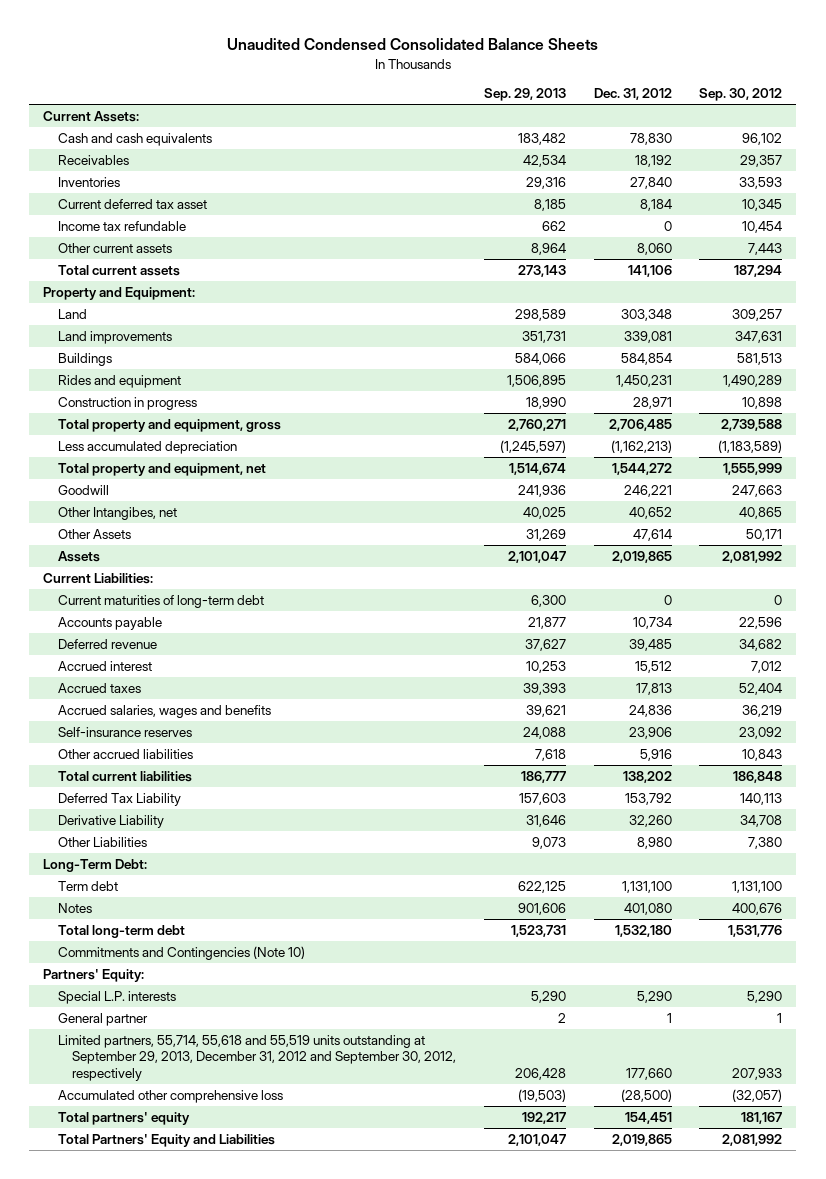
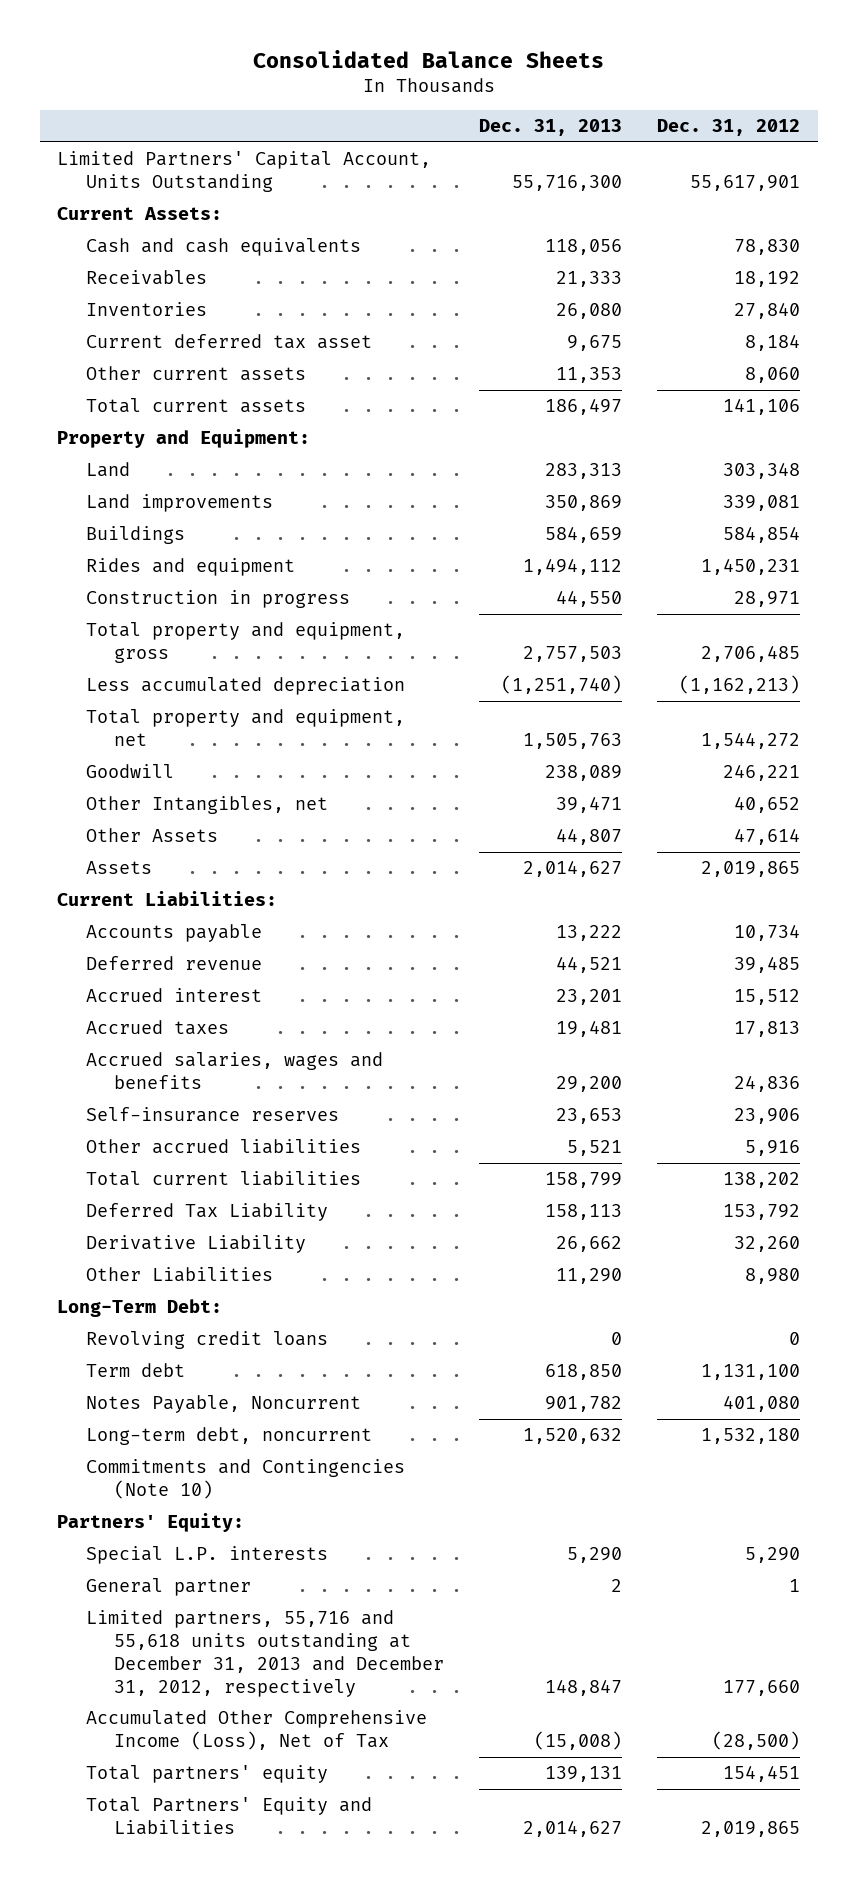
[226,38,598,51] Unaudited Condensed Consolidated Balance Sheets -> [252,49,604,68] Consolidated Balance Sheets
[483,88,566,102] Sep. 29, 2013 -> none
[699,88,783,102] Sep. 30, 2012 -> none
none -> [479,119,623,137] Dec. 31, 2013
none -> [57,151,432,193] Limited Partners' Capital Account, Units Outstanding
[57,220,186,231] Income tax refundable -> none
[57,506,177,520] Other Intangibes, net -> [85,796,328,815] Other Intangibles, net
[57,594,264,608] Current maturities of long-term debt -> none
none -> [85,1331,328,1350] Revolving credit loans
[57,902,92,913] Notes -> [85,1395,361,1414] Notes Payable, Noncurrent
[57,924,185,938] Total long-term debt -> [85,1427,372,1446] Long-term debt, noncurrent
[57,1034,457,1081] Limited partners, 55,714, 55,618 and 55,519 units outstanding at September 29, 2013, December 31, 2012 and September 30, 2012, respectively -> [85,1610,445,1697] Limited partners, 55,716 and 55,618 units outstanding at December 31, 2013 and December 31, 2012, respectively
[57,1089,283,1103] Accumulated other comprehensive loss -> [85,1710,427,1751] Accumulated Other Comprehensive Income (Loss), Net of Tax

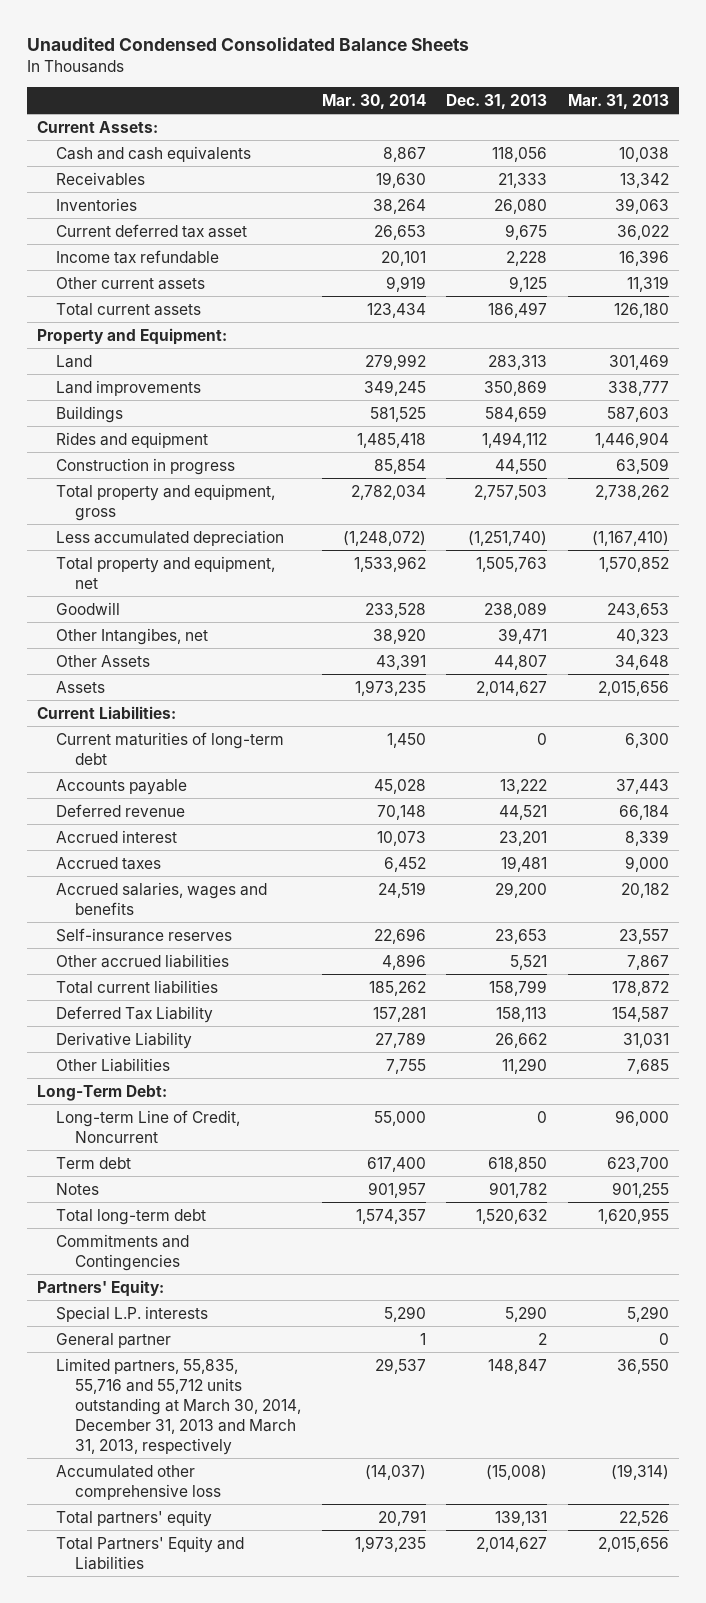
[252,49,604,68] Consolidated Balance Sheets -> [26,36,469,51] Unaudited Condensed Consolidated Balance Sheets
[657,119,801,137] Dec. 31, 2012 -> none
none -> [321,93,426,109] Mar. 30, 2014
none -> [567,93,669,109] Mar. 31, 2013
[57,151,432,193] Limited Partners' Capital Account, Units Outstanding -> none
none -> [55,249,219,264] Income tax refundable
[556,367,623,384] 11,353 -> [509,275,548,292] 9,125
[85,796,328,815] Other Intangibles, net -> [55,627,208,645] Other Intangibes, net
none -> [55,731,284,765] Current maturities of long-term debt
[85,1331,328,1350] Revolving credit loans -> [55,1109,240,1143] Long-term Line of Credit, Noncurrent
[85,1395,361,1414] Notes Payable, Noncurrent -> [55,1182,99,1195] Notes
[85,1427,372,1446] Long-term debt, noncurrent -> [55,1208,206,1225] Total long-term debt
[85,1459,405,1500] Commitments and Contingencies (Note 10) -> [55,1233,189,1271] Commitments and Contingencies
[85,1610,445,1697] Limited partners, 55,716 and 55,618 units outstanding at December 31, 2013 and December 31, 2012, respectively -> [55,1357,301,1455] Limited partners, 55,835, 55,716 and 55,712 units outstanding at March 30, 2014, December 31, 2013 and March 31, 2013, respectively
[85,1710,427,1751] Accumulated Other Comprehensive Income (Loss), Net of Tax -> [55,1464,221,1500] Accumulated other comprehensive loss

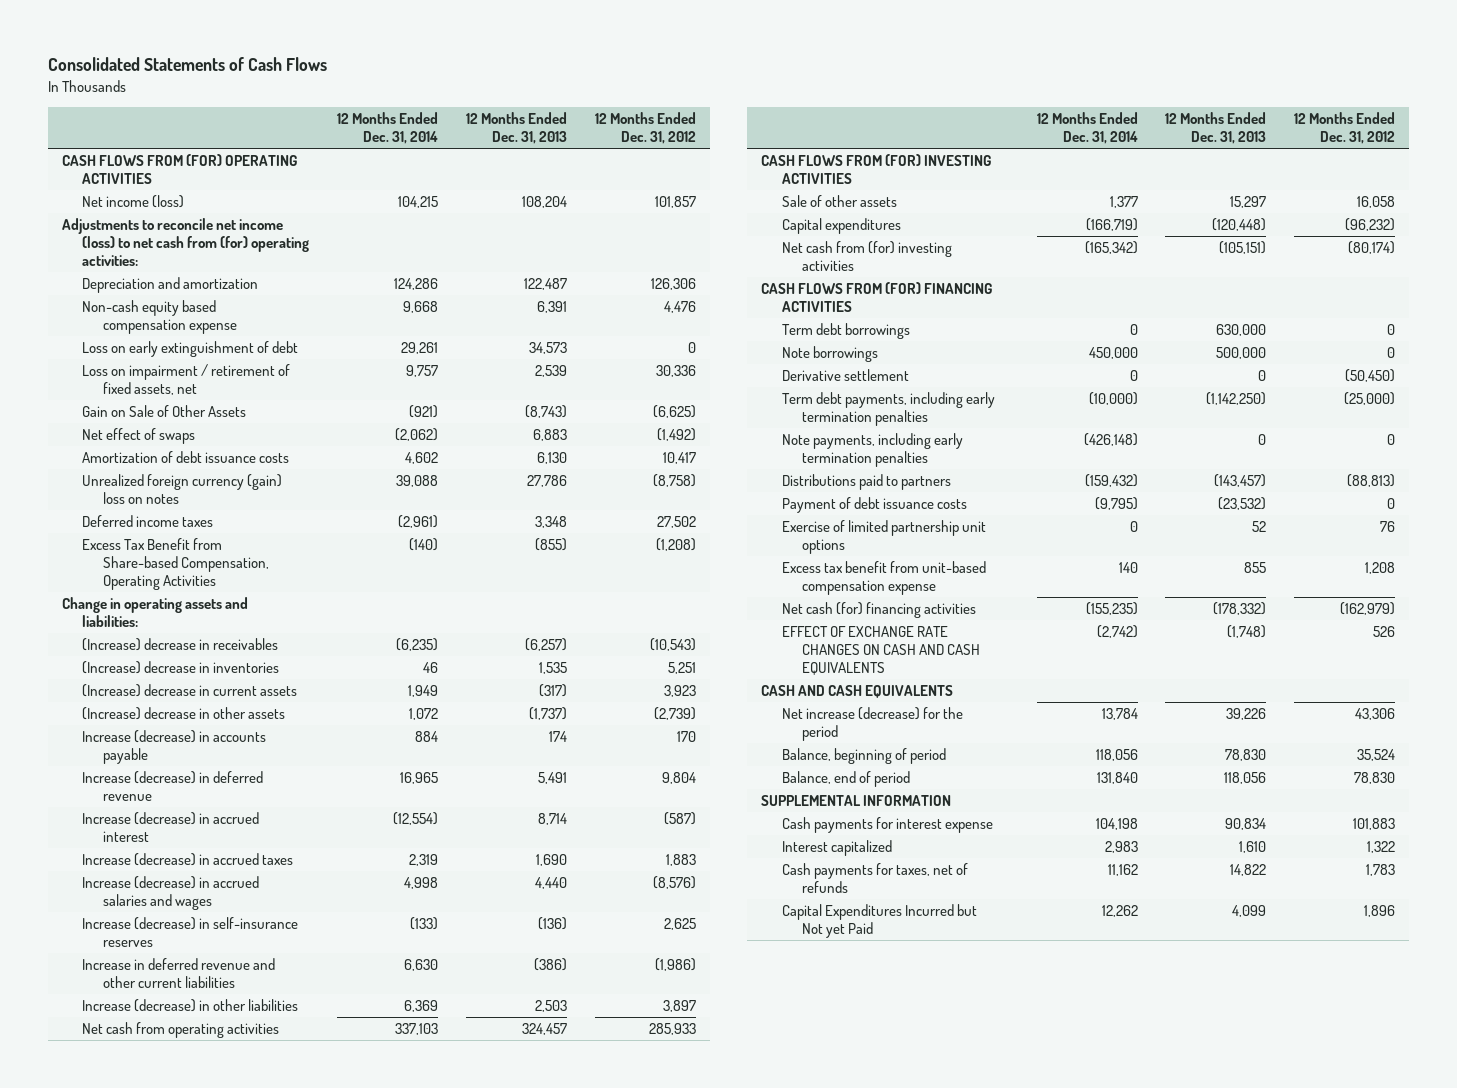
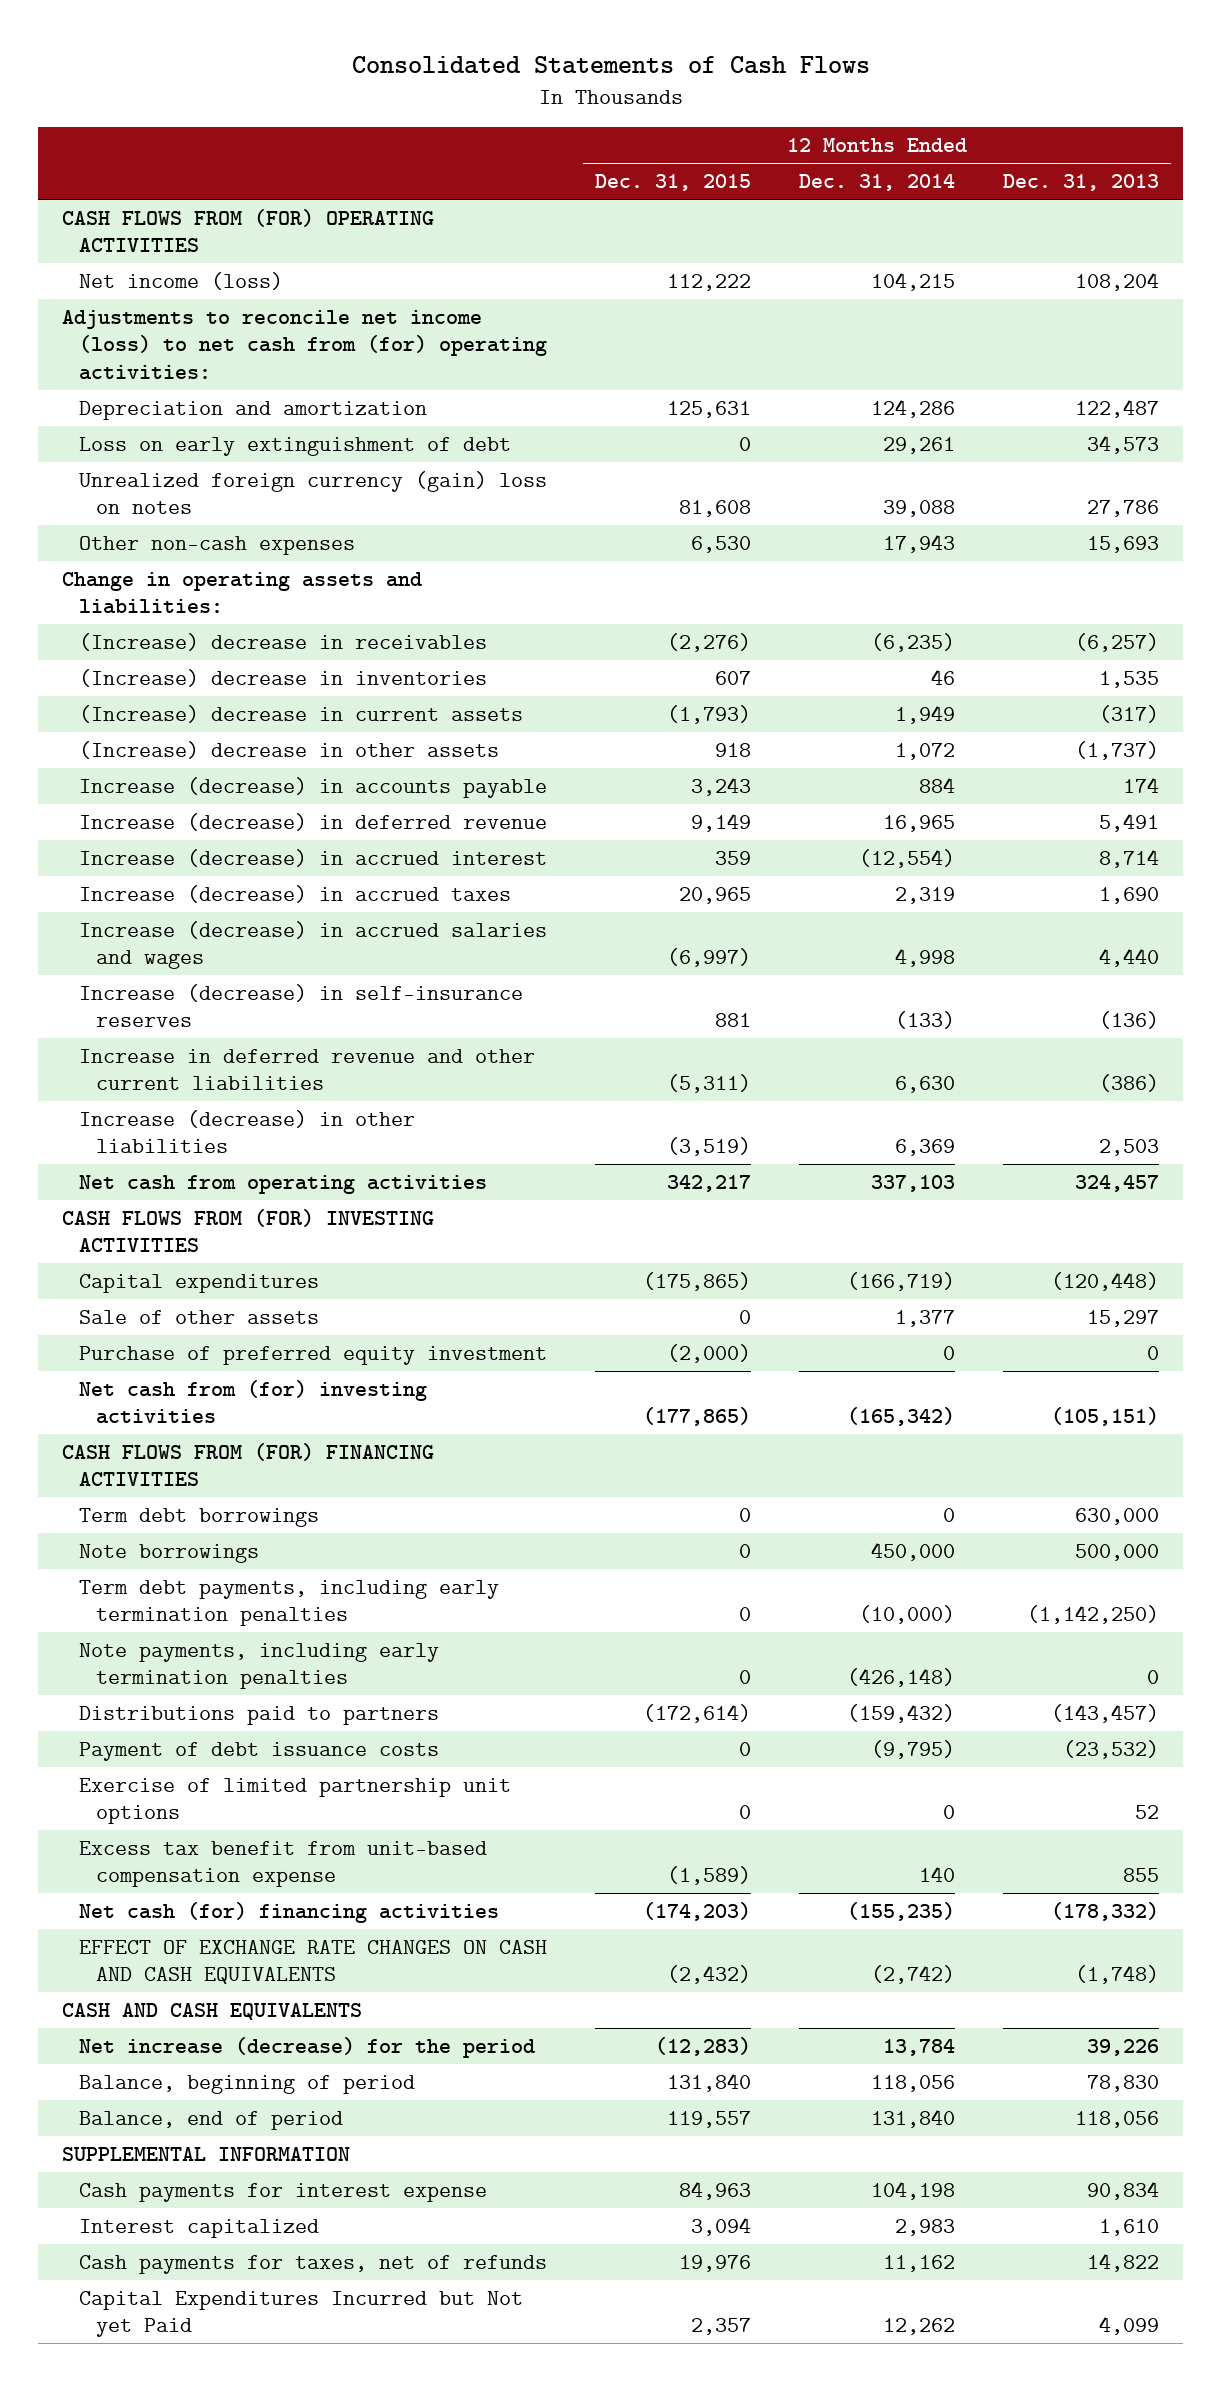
[594,111,696,144] 12 Months Ended Dec. 31, 2012 -> none
none -> [595,174,752,192] Dec. 31, 2015
[82,300,238,335] Non-cash equity based compensation expense -> none
[82,364,291,396] Loss on impairment / retirement of fixed assets, net -> none
[82,405,247,418] Gain on Sale of Other Assets -> none
[82,428,196,445] Net effect of swaps -> none
[82,451,290,464] Amortization of debt issuance costs -> none
[82,515,214,528] Deferred income taxes -> none
[82,538,270,591] Excess Tax Benefit from Share-based Compensation, Operating Activities -> none
none -> [79,536,356,556] Other non-cash expenses
[781,195,897,208] Sale of other assets -> [79,1310,320,1325] Sale of other assets
none -> [79,1346,548,1366] Purchase of preferred equity investment
[781,369,909,382] Derivative settlement -> none

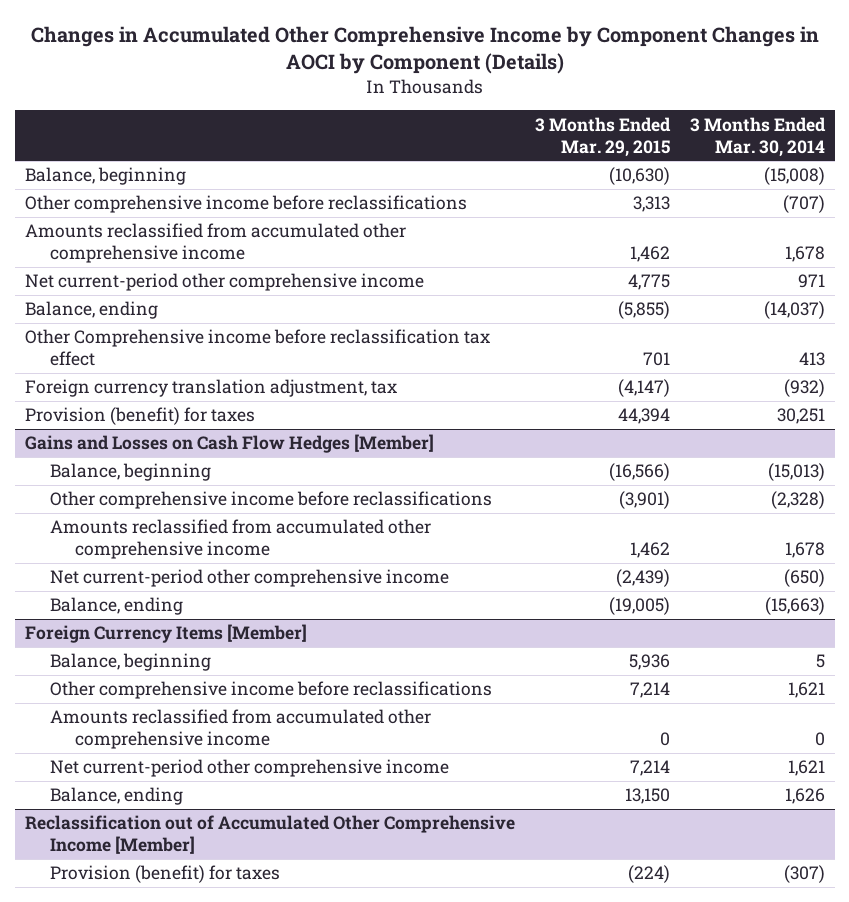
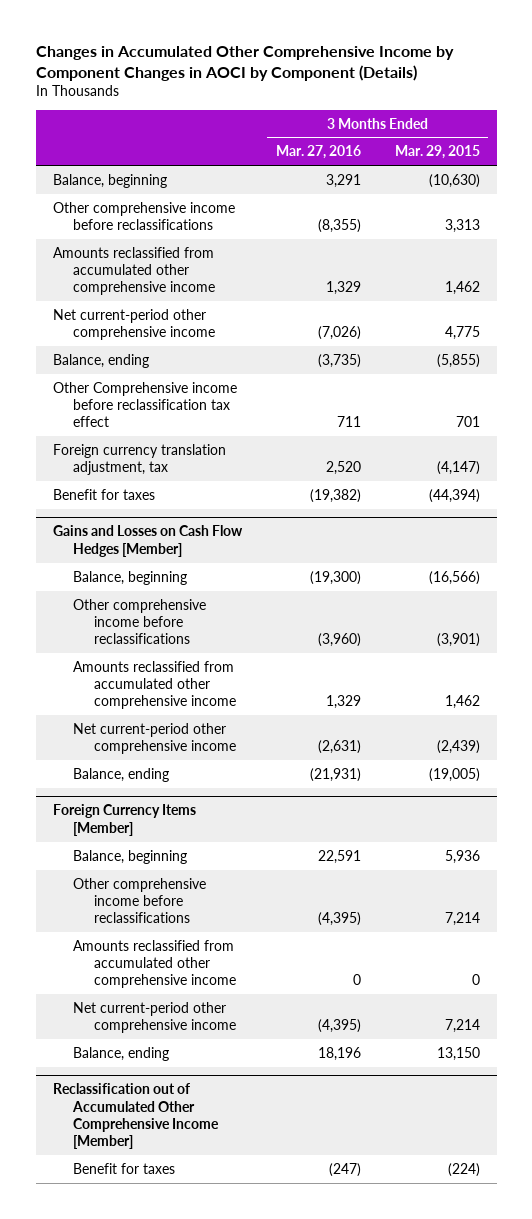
[689,116,826,157] 3 Months Ended Mar. 30, 2014 -> none
none -> [275,145,361,160] Mar. 27, 2016
[24,407,255,426] Provision (benefit) for taxes -> [52,488,155,500] Benefit for taxes
[617,408,670,425] 44,394 -> [428,488,480,503] (44,394)
[50,865,281,884] Provision (benefit) for taxes -> [73,1162,176,1174] Benefit for taxes

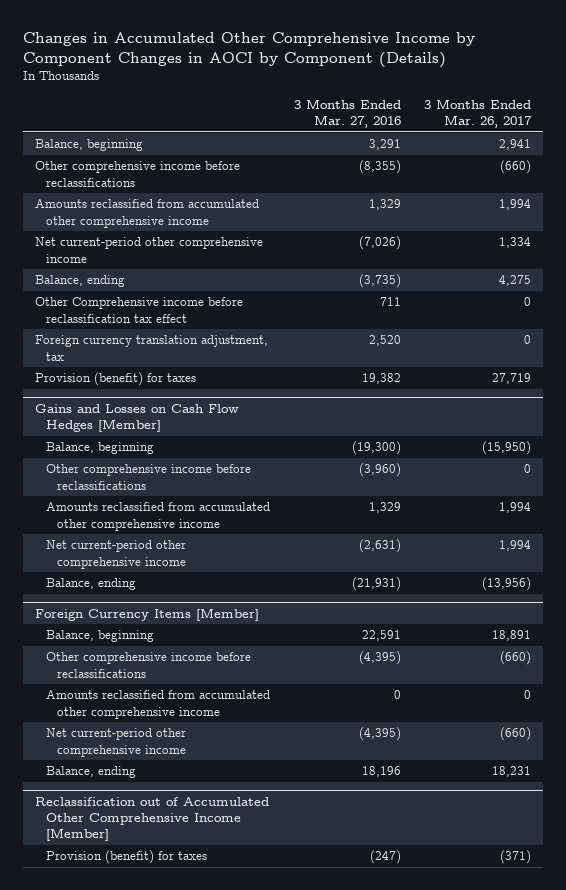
[394,145,480,160] Mar. 29, 2015 -> none
none -> [424,98,533,129] 3 Months Ended Mar. 26, 2017
[52,488,155,500] Benefit for taxes -> [35,372,197,387] Provision (benefit) for taxes
[309,488,361,503] (19,382) -> [361,373,401,385] 19,382
[73,1162,176,1174] Benefit for taxes -> [45,850,207,865] Provision (benefit) for taxes

